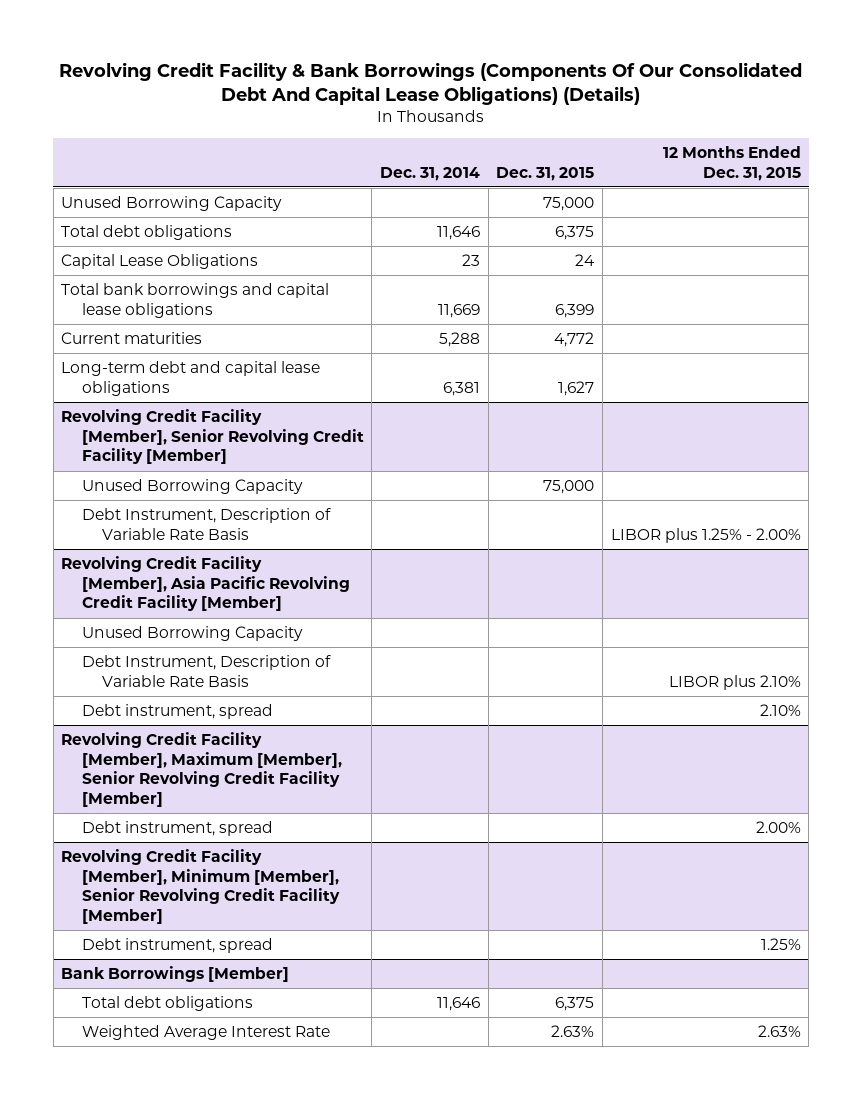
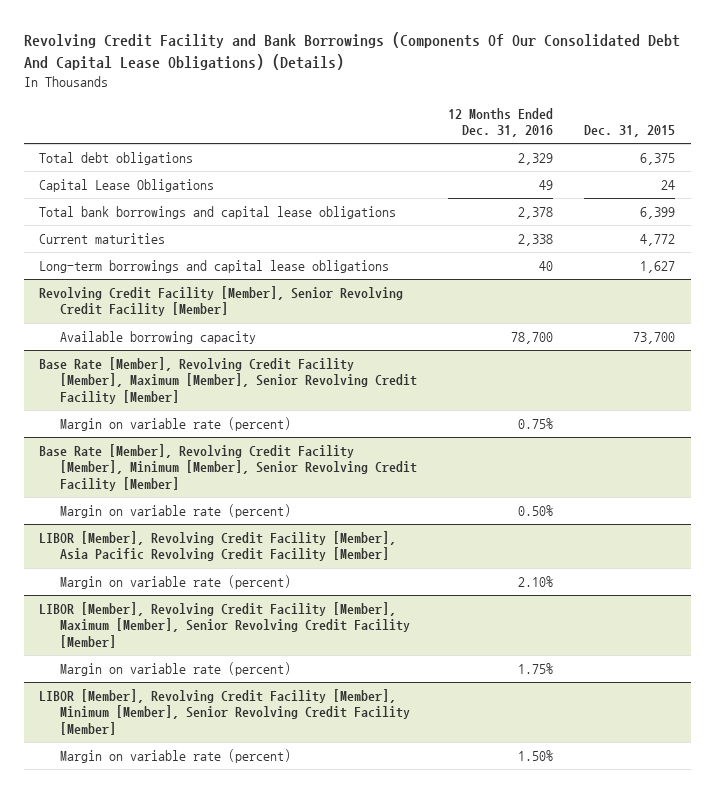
[59,62,803,106] Revolving Credit Facility & Bank Borrowings (Components Of Our Consolidated Debt And Capital Lease Obligations) (Details) -> [23,32,680,71] Revolving Credit Facility and Bank Borrowings (Components Of Our Consolidated Debt And Capital Lease Obligations) (Details)
[380,166,481,181] Dec. 31, 2014 -> none
[662,145,801,181] 12 Months Ended Dec. 31, 2015 -> none
none -> [447,107,553,138] 12 Months Ended Dec. 31, 2016
[61,195,283,211] Unused Borrowing Capacity -> none
[61,360,321,396] Long-term debt and capital lease obligations -> [39,259,390,273] Long-term borrowings and capital lease obligations
[81,507,331,540] Debt Instrument, Description of Variable Rate Basis -> none
[81,625,303,641] Unused Borrowing Capacity -> none
[81,654,331,687] Debt Instrument, Description of Variable Rate Basis -> none
[61,965,290,982] Bank Borrowings [Member] -> none
[81,995,253,1011] Total debt obligations -> none
[81,1024,330,1040] Weighted Average Interest Rate -> none
[81,478,303,494] Unused Borrowing Capacity -> [59,330,256,344] Available borrowing capacity
[543,479,595,494] 75,000 -> [633,331,676,344] 73,700
none -> [39,356,417,404] Base Rate [Member], Revolving Credit Facility [Member], Maximum [Member], Senior Revolving Credit Facility [Member]
none -> [59,416,291,431] Margin on variable rate (percent)
none -> [39,443,417,491] Base Rate [Member], Revolving Credit Facility [Member], Minimum [Member], Senior Revolving Credit Facility [Member]
none -> [59,503,291,518] Margin on variable rate (percent)
[61,555,350,612] Revolving Credit Facility [Member], Asia Pacific Revolving Credit Facility [Member] -> [39,530,397,562] LIBOR [Member], Revolving Credit Facility [Member], Asia Pacific Revolving Credit Facility [Member]
[81,703,273,719] Debt instrument, spread -> [59,574,291,589] Margin on variable rate (percent)
[61,731,342,808] Revolving Credit Facility [Member], Maximum [Member], Senior Revolving Credit Facility [Member] -> [39,601,410,648] LIBOR [Member], Revolving Credit Facility [Member], Maximum [Member], Senior Revolving Credit Facility [Member]
[81,820,273,836] Debt instrument, spread -> [59,661,291,676] Margin on variable rate (percent)
[61,848,340,925] Revolving Credit Facility [Member], Minimum [Member], Senior Revolving Credit Facility [Member] -> [39,688,410,735] LIBOR [Member], Revolving Credit Facility [Member], Minimum [Member], Senior Revolving Credit Facility [Member]
[81,937,273,953] Debt instrument, spread -> [59,748,291,763] Margin on variable rate (percent)

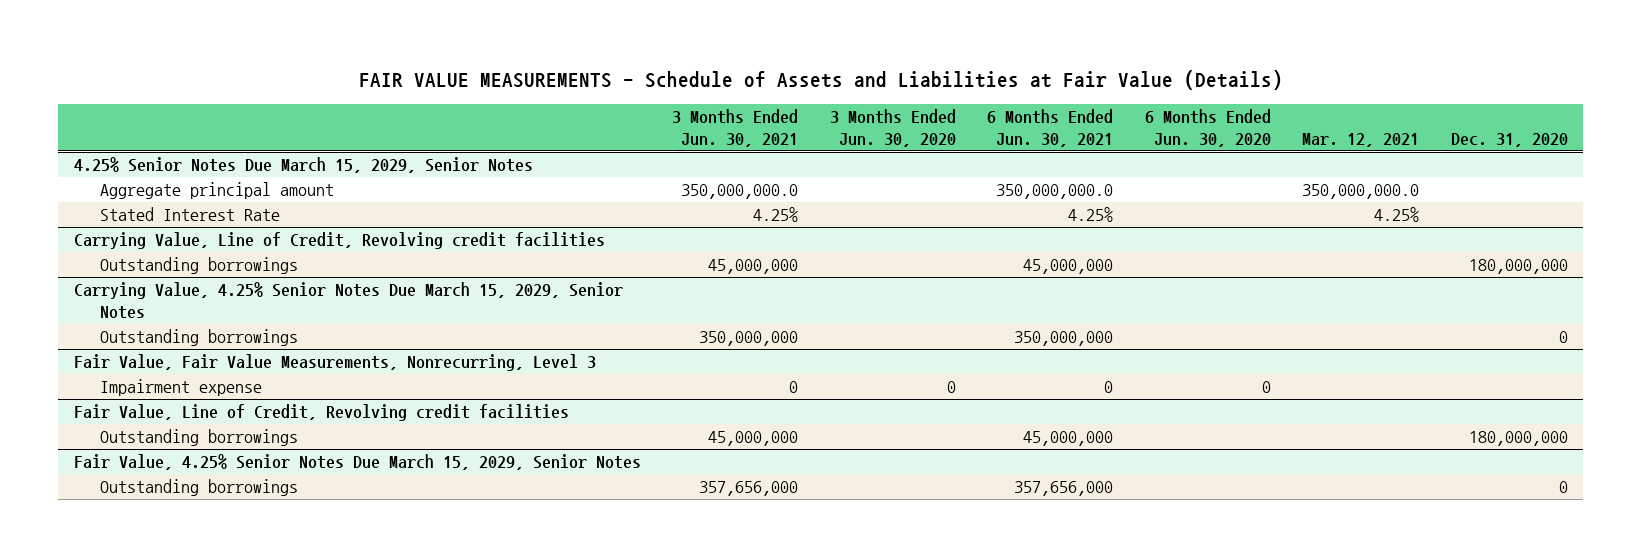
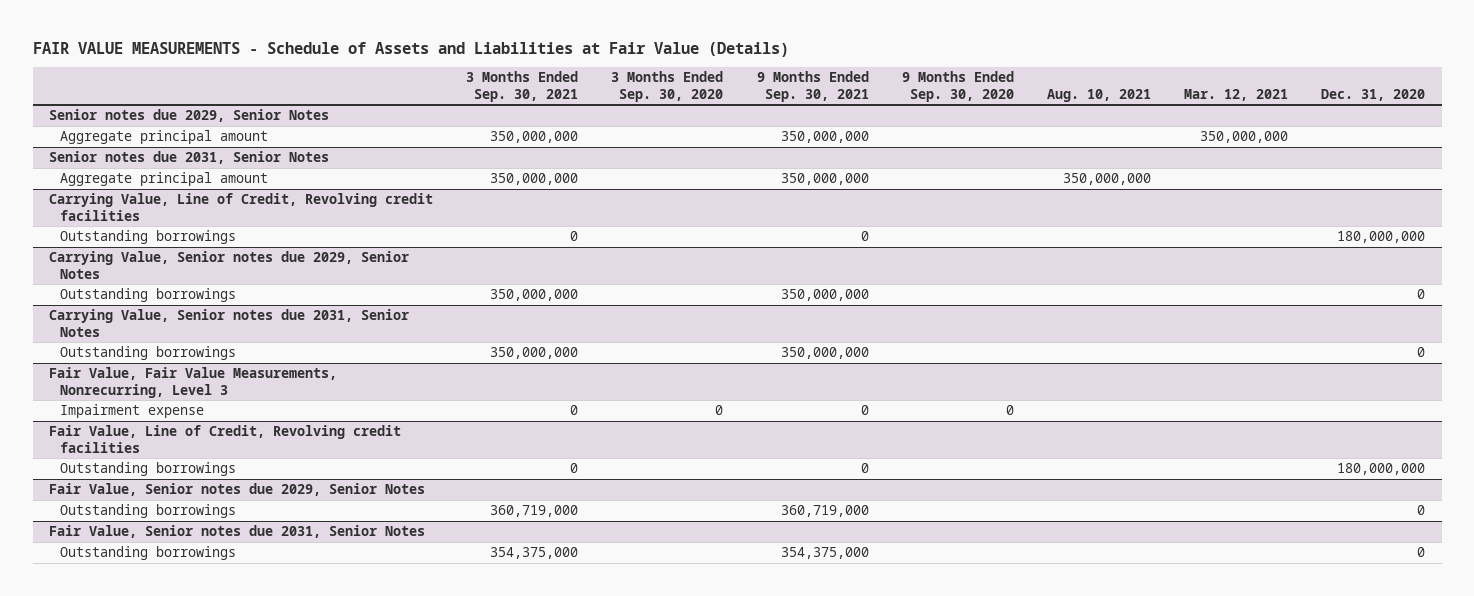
[672,109,799,147] 3 Months Ended Jun. 30, 2021 -> none
[829,109,956,147] 3 Months Ended Jun. 30, 2020 -> none
[987,109,1114,147] 6 Months Ended Jun. 30, 2021 -> none
[1144,109,1271,147] 6 Months Ended Jun. 30, 2020 -> none
none -> [466,71,579,102] 3 Months Ended Sep. 30, 2021
none -> [611,71,724,102] 3 Months Ended Sep. 30, 2020
none -> [756,71,869,102] 9 Months Ended Sep. 30, 2021
none -> [901,71,1014,102] 9 Months Ended Sep. 30, 2020
none -> [1046,88,1151,102] Aug. 10, 2021
[99,207,280,222] Stated Interest Rate -> none
[74,157,534,174] 4.25% Senior Notes Due March 15, 2029, Senior Notes -> [49,109,330,123] Senior notes due 2029, Senior Notes
[1302,184,1420,200] 350,000,000.0 -> [1199,131,1288,144] 350,000,000
none -> [49,151,330,165] Senior notes due 2031, Senior Notes
none -> [59,172,268,187] Aggregate principal amount
[74,282,624,319] Carrying Value, 4.25% Senior Notes Due March 15, 2029, Senior Notes -> [49,251,410,279] Carrying Value, Senior notes due 2029, Senior Notes
none -> [49,309,410,337] Carrying Value, Senior notes due 2031, Senior Notes
none -> [59,346,236,361] Outstanding borrowings
[74,454,642,471] Fair Value, 4.25% Senior Notes Due March 15, 2029, Senior Notes -> [49,483,426,497] Fair Value, Senior notes due 2029, Senior Notes
none -> [49,525,426,539] Fair Value, Senior notes due 2031, Senior Notes
none -> [59,546,236,561] Outstanding borrowings

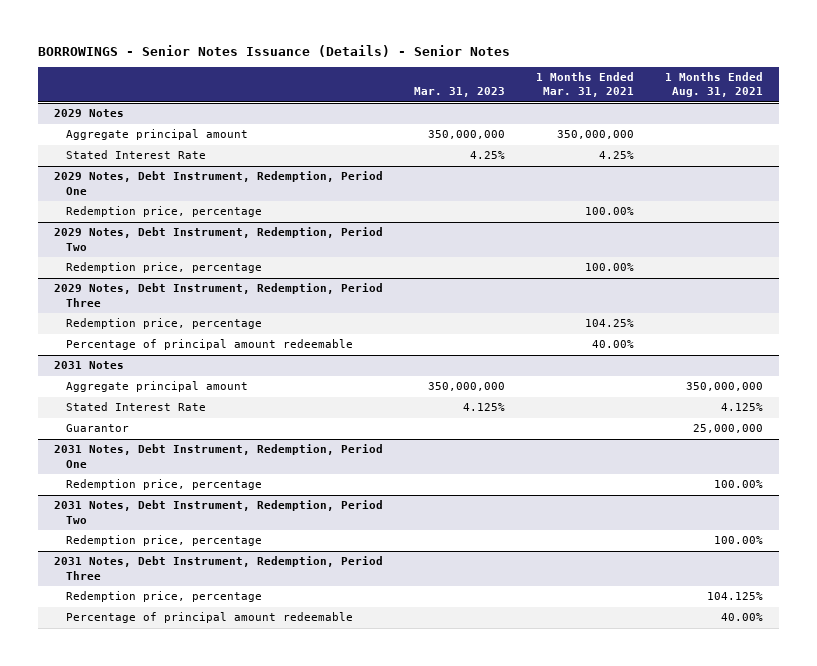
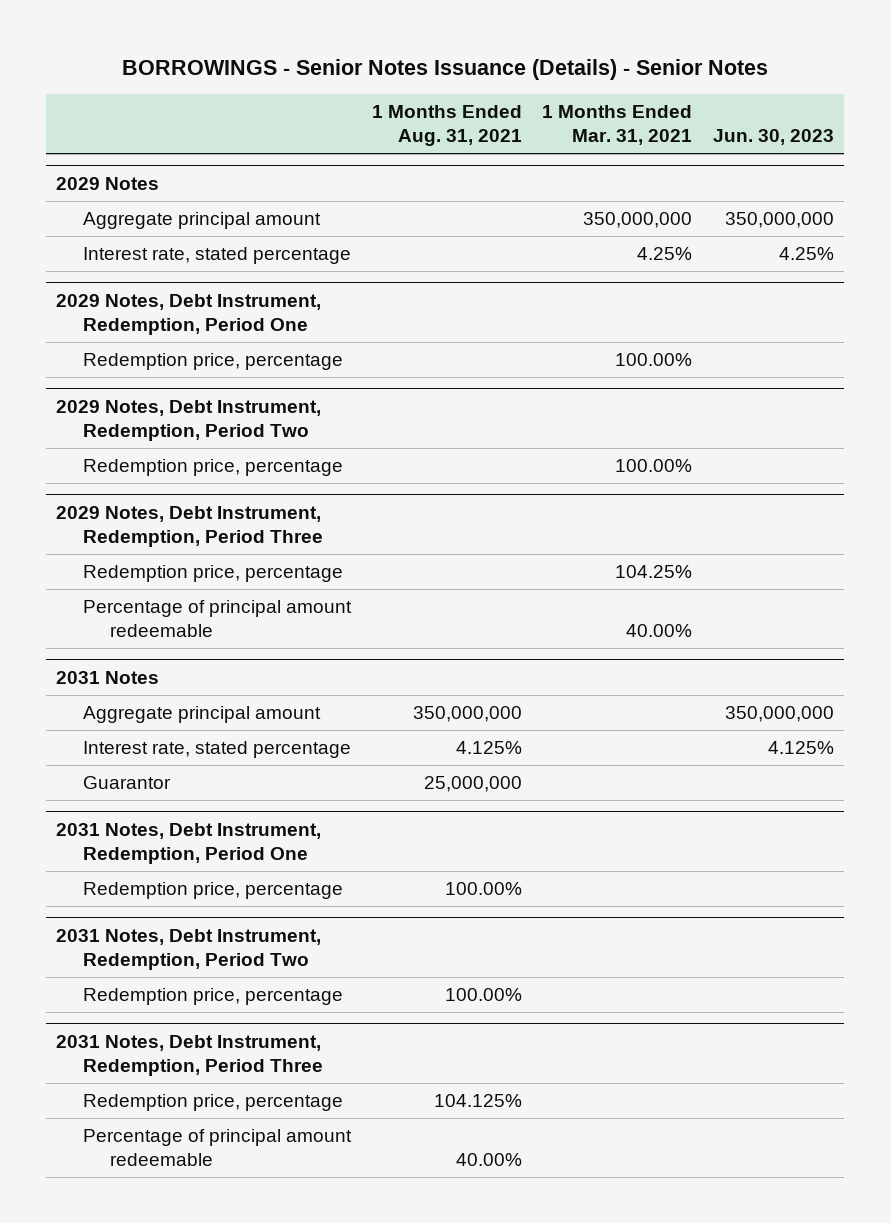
[413,87,505,98] Mar. 31, 2023 -> none
none -> [713,129,835,146] Jun. 30, 2023
[66,150,207,160] Stated Interest Rate -> [83,247,352,265] Interest rate, stated percentage
[66,402,207,412] Stated Interest Rate -> [83,741,352,759] Interest rate, stated percentage

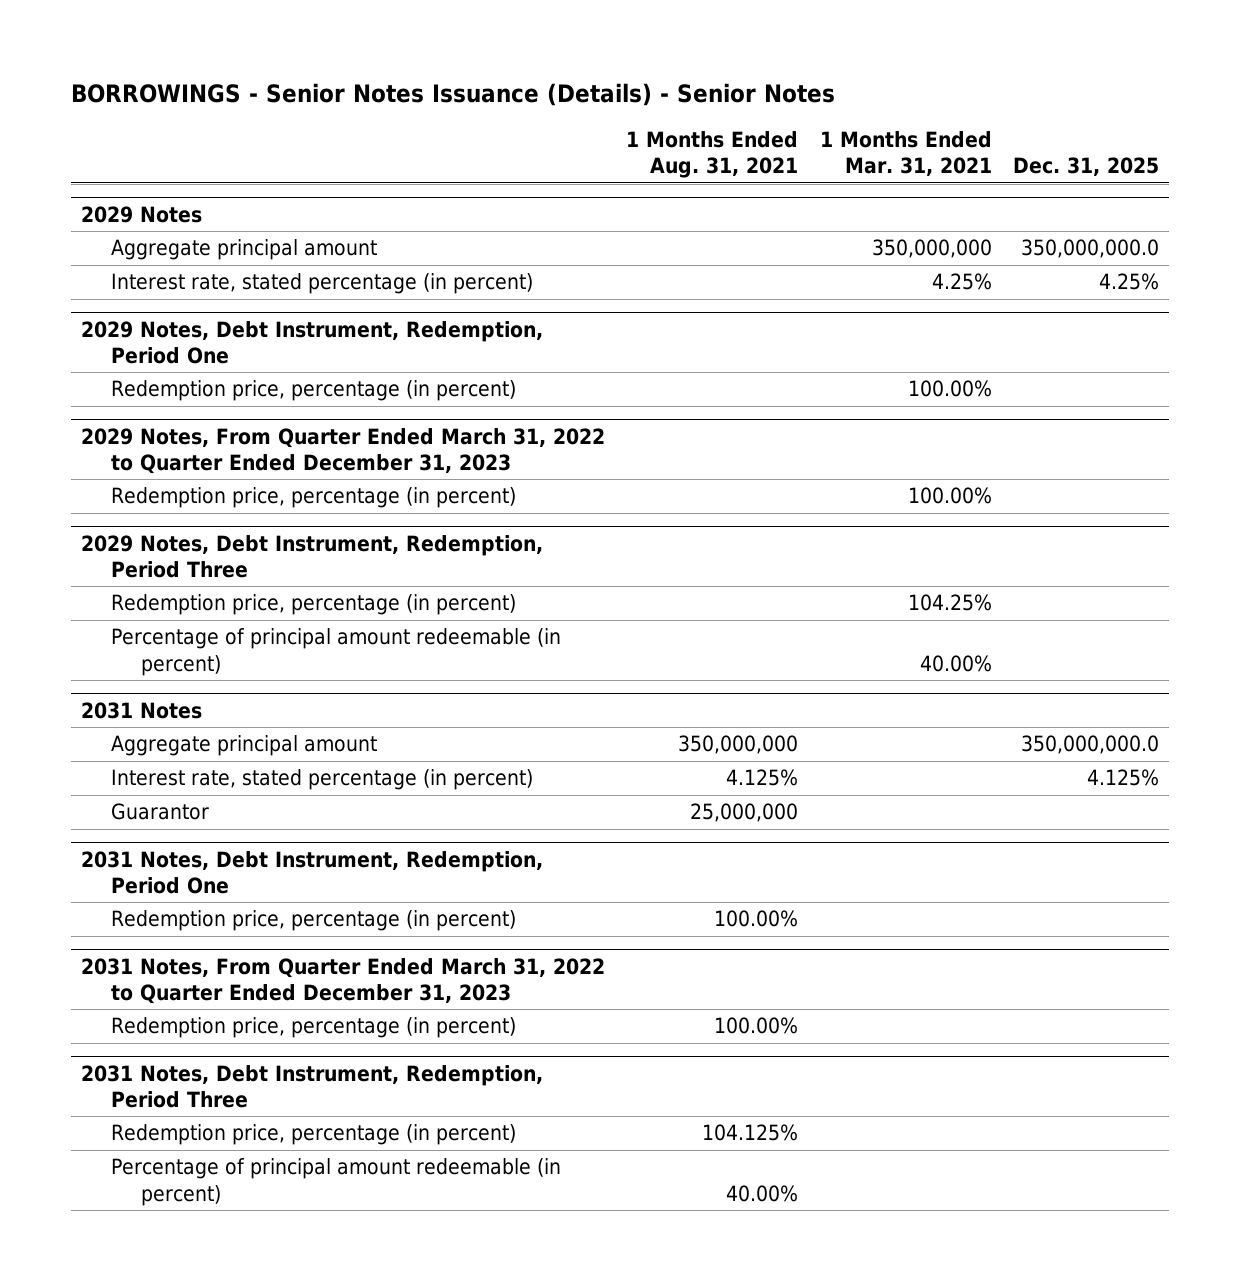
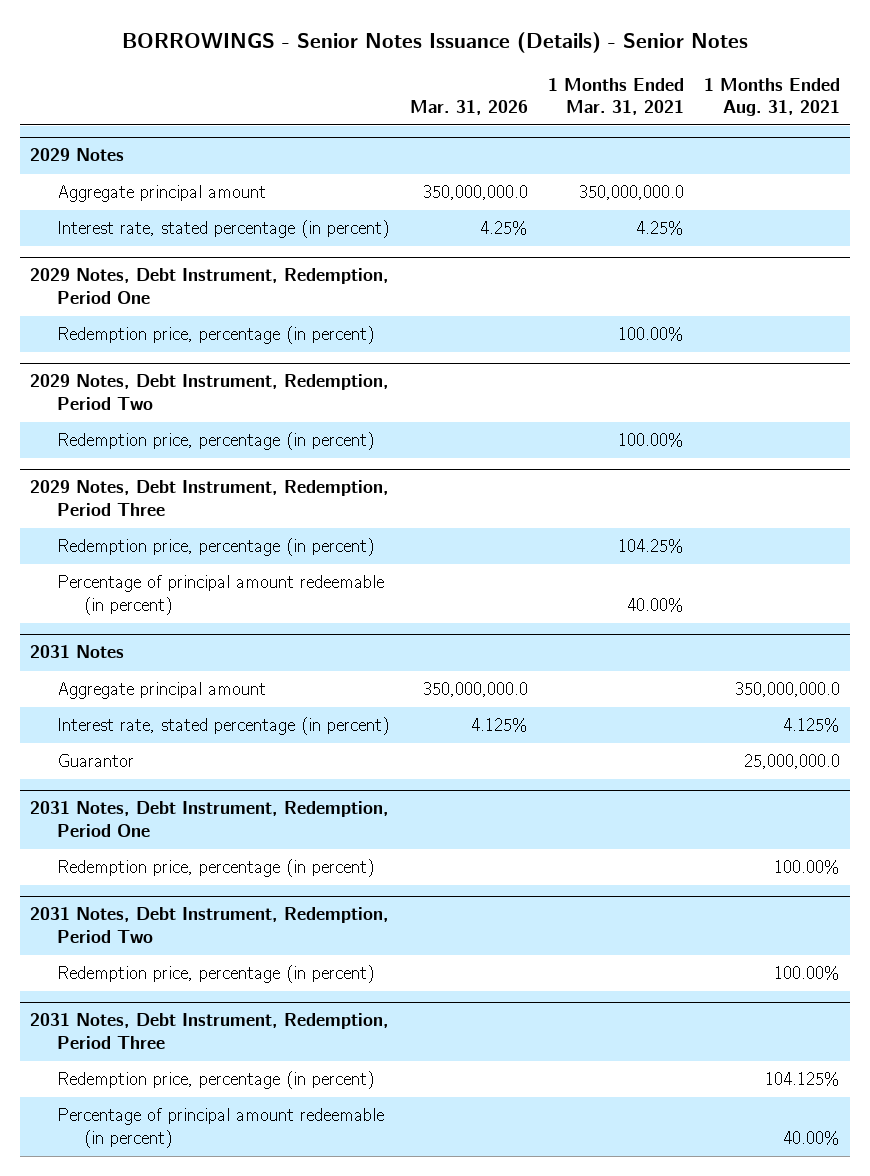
[1012,157,1159,177] Dec. 31, 2025 -> none
none -> [409,99,528,115] Mar. 31, 2026
[871,239,992,259] 350,000,000 -> [578,185,684,201] 350,000,000.0
[81,427,606,474] 2029 Notes, From Quarter Ended March 31, 2022 to Quarter Ended December 31, 2023 -> [30,374,390,410] 2029 Notes, Debt Instrument, Redemption, Period Two
[678,735,799,755] 350,000,000 -> [734,682,840,698] 350,000,000.0
[690,803,799,823] 25,000,000 -> [743,754,840,770] 25,000,000.0
[81,957,606,1004] 2031 Notes, From Quarter Ended March 31, 2022 to Quarter Ended December 31, 2023 -> [30,907,390,943] 2031 Notes, Debt Instrument, Redemption, Period Two

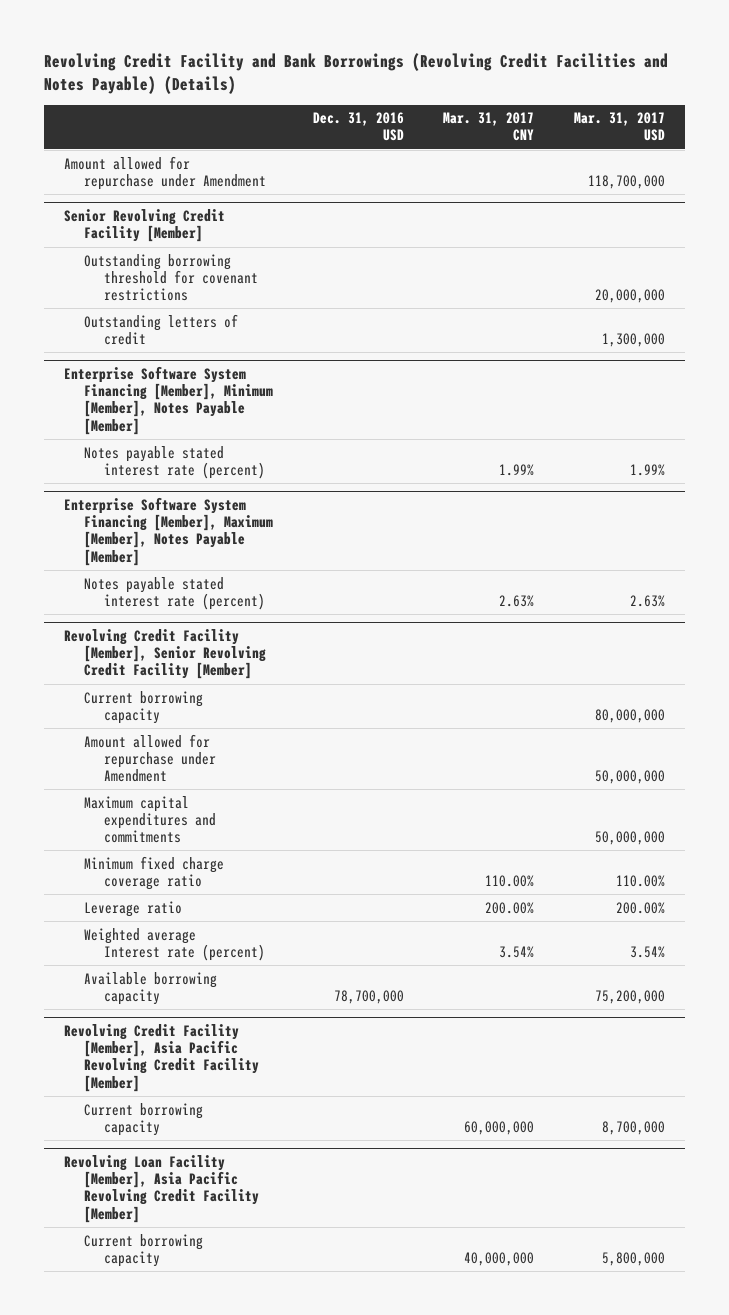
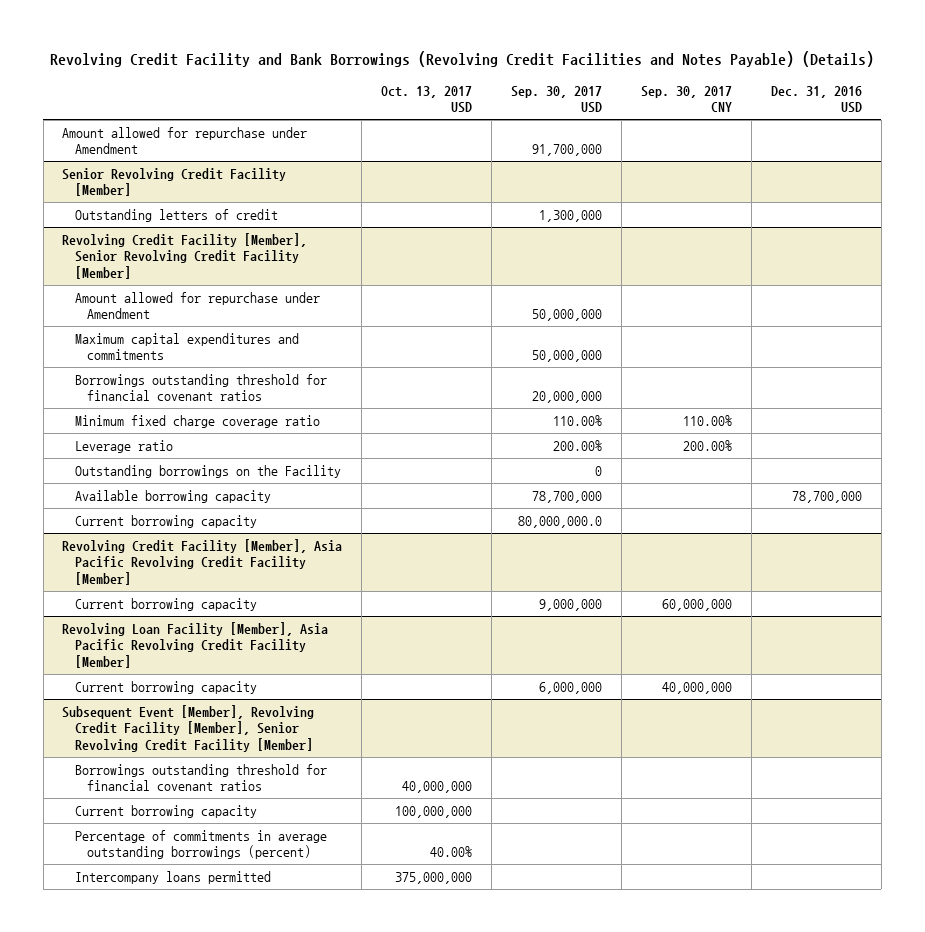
[443,112,535,142] Mar. 31, 2017 CNY -> none
[573,112,665,142] Mar. 31, 2017 USD -> none
none -> [381,86,473,114] Oct. 13, 2017 USD
none -> [511,86,603,114] Sep. 30, 2017 USD
none -> [641,86,733,113] Sep. 30, 2017 CNY
[84,253,259,301] Outstanding borrowing threshold for covenant restrictions -> none
[63,366,274,435] Enterprise Software System Financing [Member], Minimum [Member], Notes Payable [Member] -> none
[84,445,266,479] Notes payable stated interest rate (percent) -> none
[63,497,274,566] Enterprise Software System Financing [Member], Maximum [Member], Notes Payable [Member] -> none
[84,576,266,610] Notes payable stated interest rate (percent) -> none
none -> [74,373,327,402] Borrowings outstanding threshold for financial covenant ratios
[84,927,266,961] Weighted average Interest rate (percent) -> none
none -> [74,464,341,478] Outstanding borrowings on the Facility
[84,690,204,724] Current borrowing capacity -> [74,514,257,528] Current borrowing capacity
none -> [62,704,315,752] Subsequent Event [Member], Revolving Credit Facility [Member], Senior Revolving Credit Facility [Member]
none -> [74,763,327,792] Borrowings outstanding threshold for financial covenant ratios
none -> [74,804,257,818] Current borrowing capacity
none -> [74,829,327,860] Percentage of commitments in average outstanding borrowings (percent)
none -> [74,870,271,884] Intercompany loans permitted

